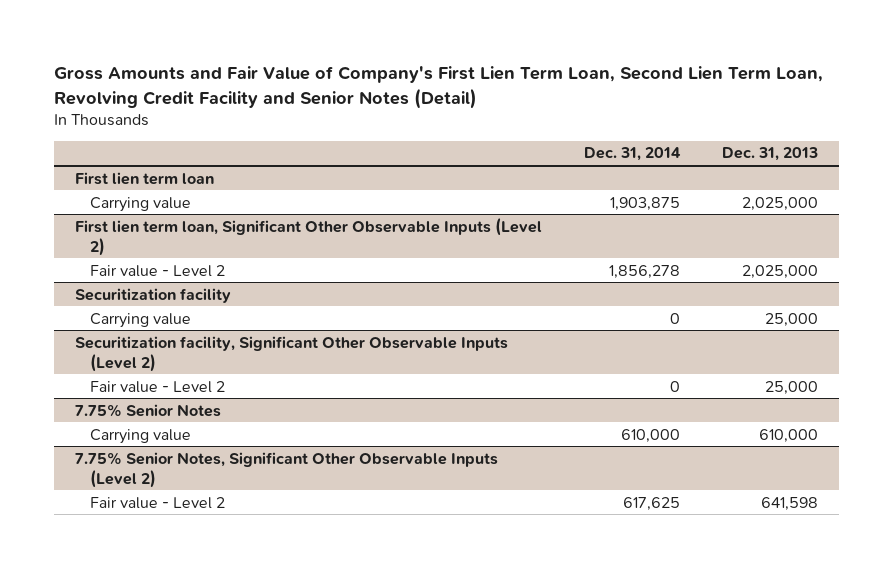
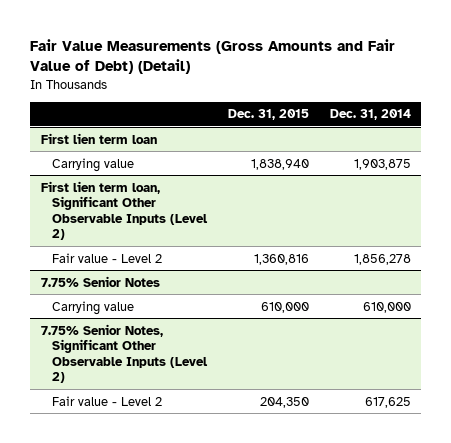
[54,65,824,109] Gross Amounts and Fair Value of Company's First Lien Term Loan, Second Lien Term Loan, Revolving Credit Facility and Senior Notes (Detail) -> [30,38,396,74] Fair Value Measurements (Gross Amounts and Fair Value of Debt) (Detail)
[721,147,818,162] Dec. 31, 2013 -> none
none -> [227,109,309,121] Dec. 31, 2015
[75,287,232,303] Securitization facility -> none
[90,312,192,328] Carrying value -> none
[75,335,509,372] Securitization facility, Significant Other Observable Inputs (Level 2) -> none
[90,380,226,393] Fair value - Level 2 -> none

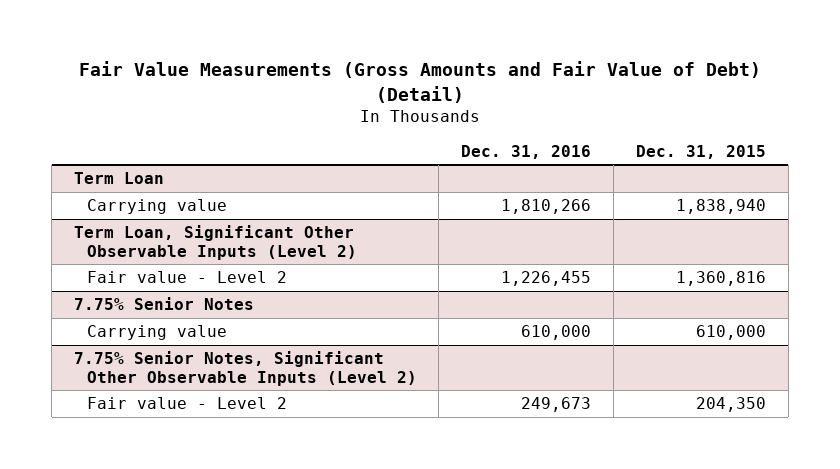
[329,109,411,121] Dec. 31, 2014 -> none
none -> [461,144,592,159] Dec. 31, 2016
[40,132,157,144] First lien term loan -> [74,172,165,185] Term Loan
[40,180,209,241] First lien term loan, Significant Other Observable Inputs (Level 2) -> [74,225,357,260] Term Loan, Significant Other Observable Inputs (Level 2)

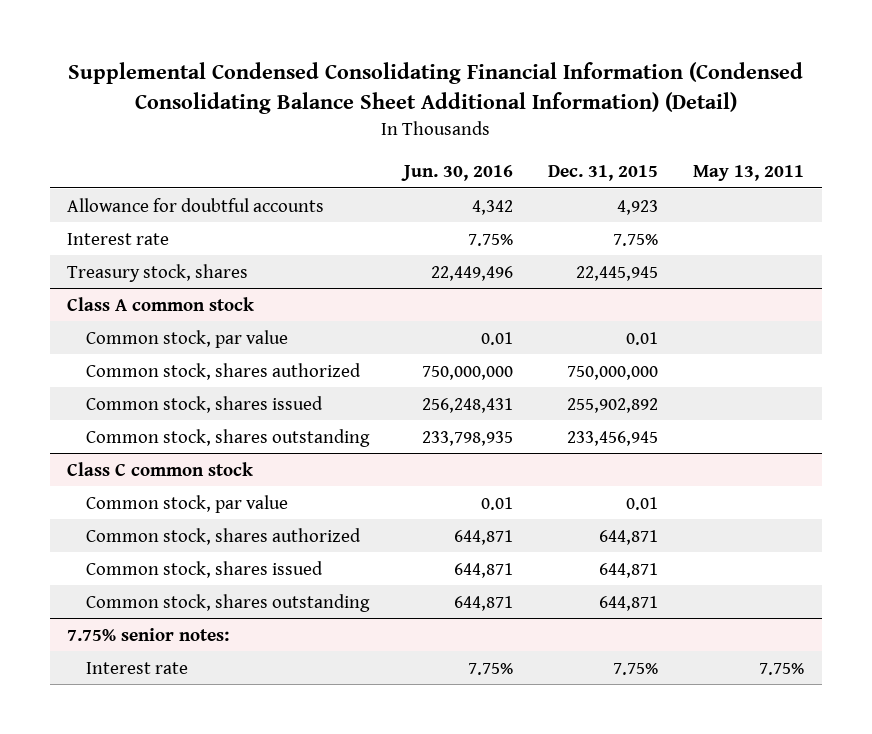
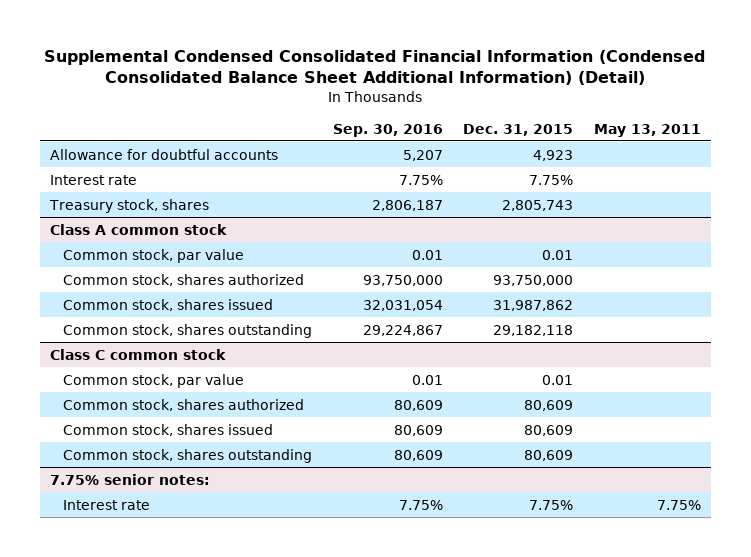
[67,62,803,115] Supplemental Condensed Consolidating Financial Information (Condensed Consolidating Balance Sheet Additional Information) (Detail) -> [44,49,706,86] Supplemental Condensed Consolidated Financial Information (Condensed Consolidated Balance Sheet Additional Information) (Detail)
[400,165,513,182] Jun. 30, 2016 -> none
none -> [332,123,443,137] Sep. 30, 2016
[576,265,659,281] 22,445,945 -> [502,199,574,211] 2,805,743
[567,365,659,380] 750,000,000 -> [493,274,574,286] 93,750,000
[567,397,659,413] 255,902,892 -> [493,299,574,311] 31,987,862
[567,430,659,446] 233,456,945 -> [493,324,574,336] 29,182,118
[599,529,659,545] 644,871 -> [524,399,574,411] 80,609
[599,562,659,578] 644,871 -> [524,424,574,436] 80,609
[599,595,659,611] 644,871 -> [524,449,574,461] 80,609

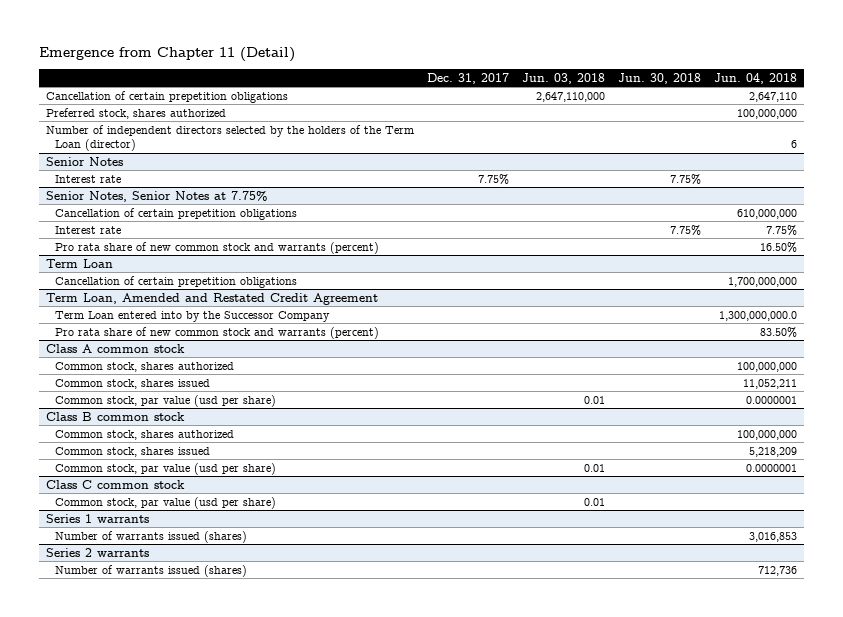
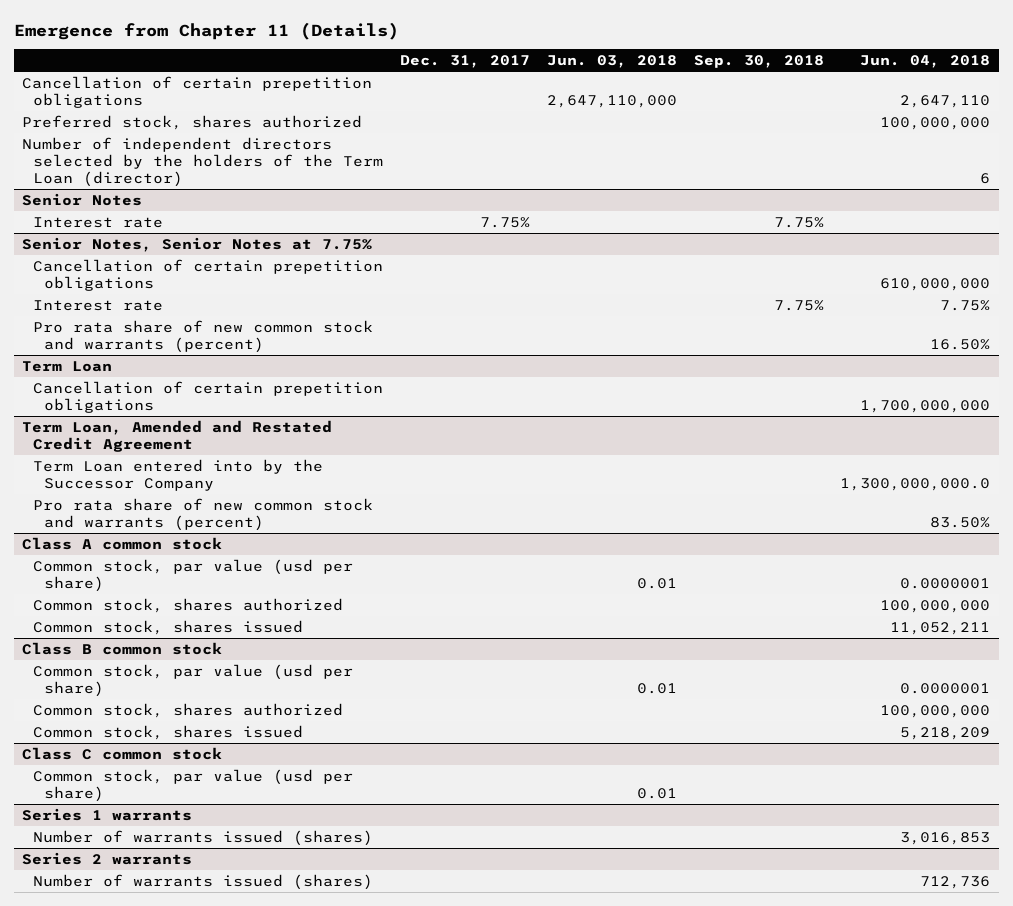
[39,47,296,63] Emergence from Chapter 11 (Detail) -> [13,21,399,40] Emergence from Chapter 11 (Details)
[617,72,701,84] Jun. 30, 2018 -> none
none -> [693,55,824,69] Sep. 30, 2018
[55,394,277,407] Common stock, par value (usd per share) -> [33,558,354,592] Common stock, par value (usd per share)
[55,462,277,475] Common stock, par value (usd per share) -> [33,663,354,697] Common stock, par value (usd per share)

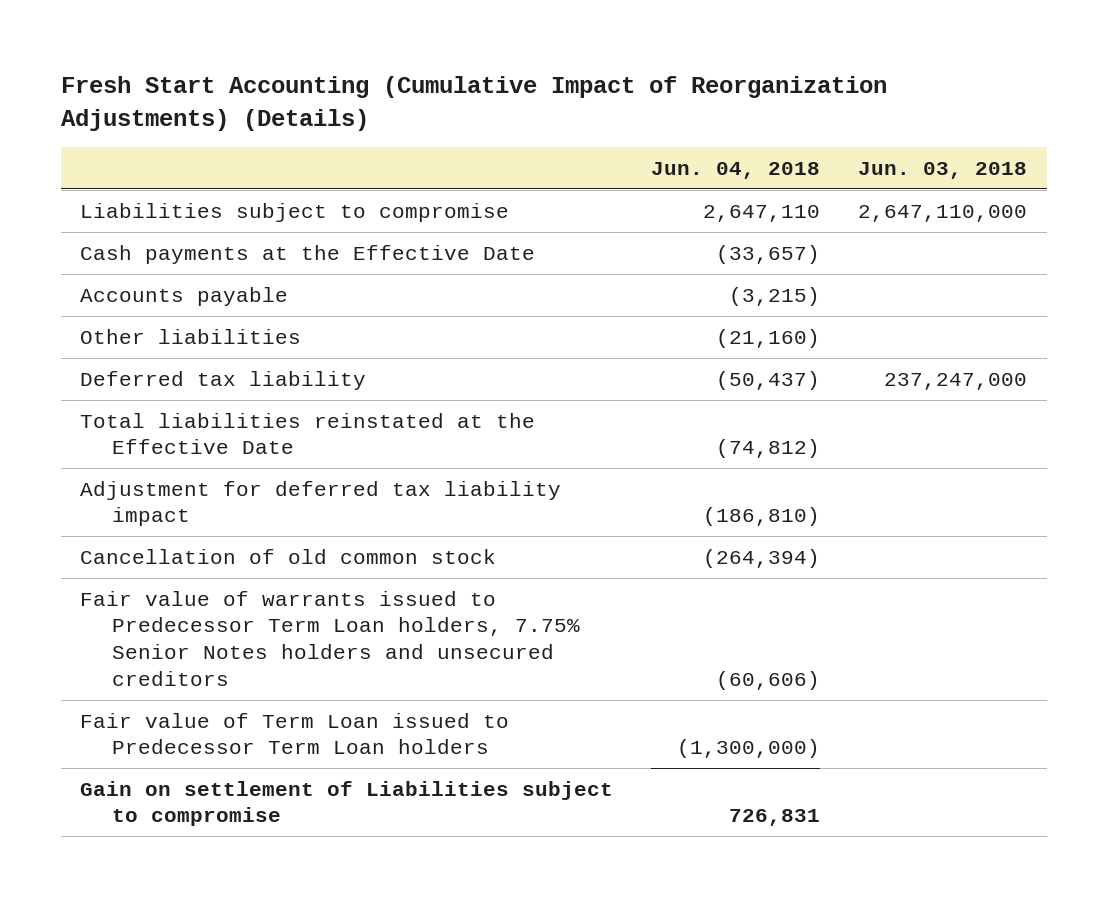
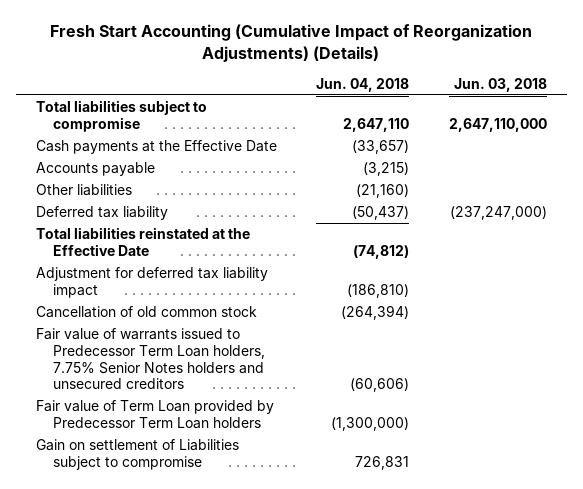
[79,202,509,222] Liabilities subject to compromise -> [35,100,207,132] Total liabilities subject to compromise
[884,372,1028,390] 237,247,000 -> [450,206,548,221] (237,247,000)
[79,712,509,755] Fair value of Term Loan issued to Predecessor Term Loan holders -> [35,400,274,429] Fair value of Term Loan provided by Predecessor Term Loan holders

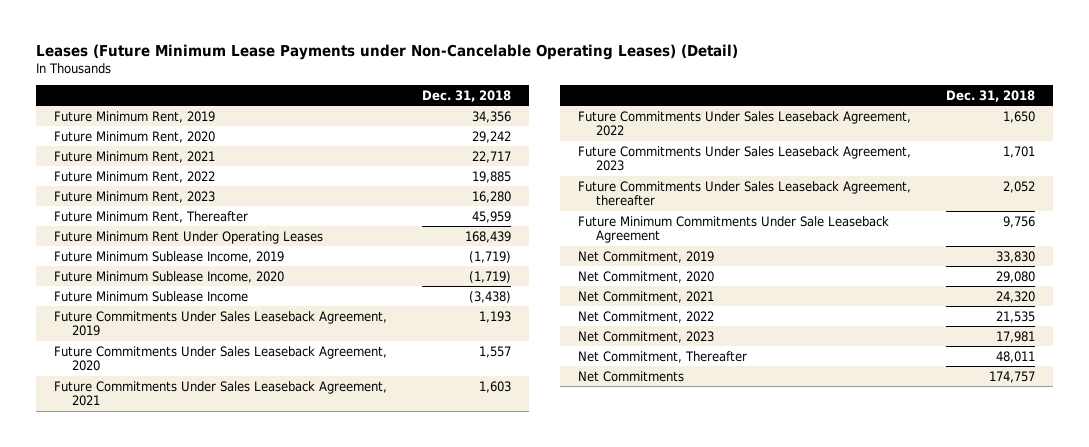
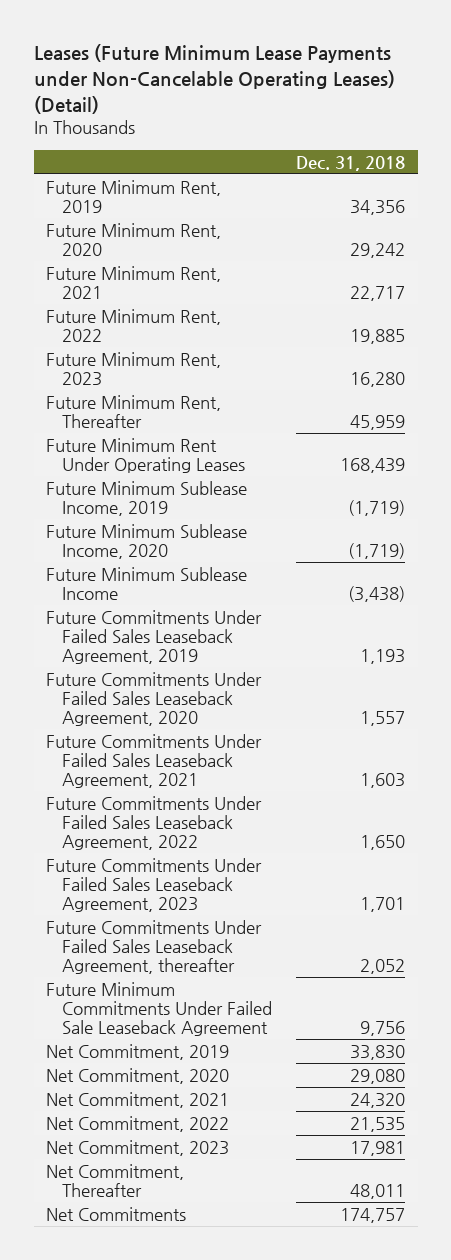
[53,310,387,337] Future Commitments Under Sales Leaseback Agreement, 2019 -> [45,609,262,665] Future Commitments Under Failed Sales Leaseback Agreement, 2019
[53,345,387,372] Future Commitments Under Sales Leaseback Agreement, 2020 -> [45,671,262,727] Future Commitments Under Failed Sales Leaseback Agreement, 2020
[53,380,387,407] Future Commitments Under Sales Leaseback Agreement, 2021 -> [45,733,262,789] Future Commitments Under Failed Sales Leaseback Agreement, 2021
[578,110,912,137] Future Commitments Under Sales Leaseback Agreement, 2022 -> [45,795,262,851] Future Commitments Under Failed Sales Leaseback Agreement, 2022
[578,145,912,172] Future Commitments Under Sales Leaseback Agreement, 2023 -> [45,857,262,913] Future Commitments Under Failed Sales Leaseback Agreement, 2023
[578,180,912,207] Future Commitments Under Sales Leaseback Agreement, thereafter -> [45,919,262,975] Future Commitments Under Failed Sales Leaseback Agreement, thereafter
[578,215,890,244] Future Minimum Commitments Under Sale Leaseback Agreement -> [45,981,272,1037] Future Minimum Commitments Under Failed Sale Leaseback Agreement

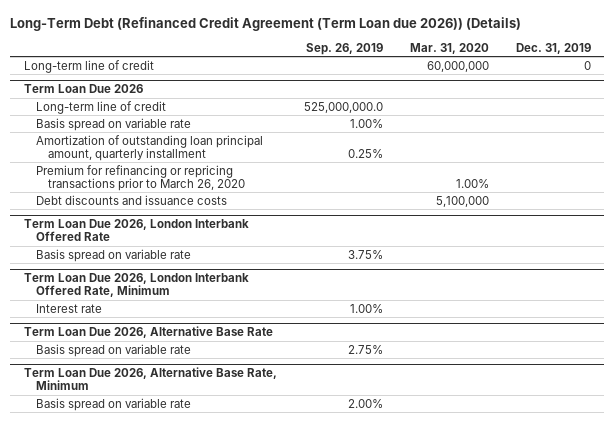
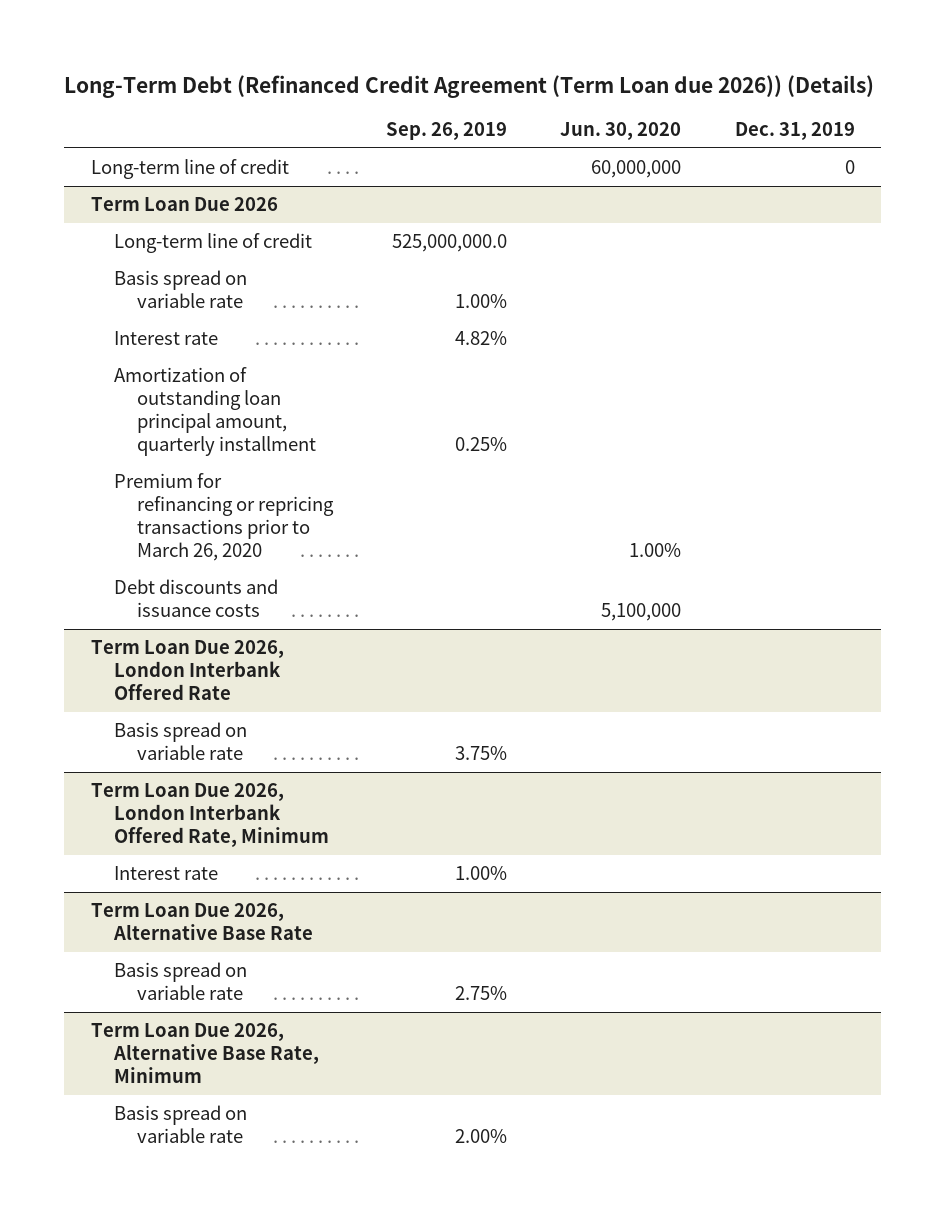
[409,42,489,54] Mar. 31, 2020 -> none
none -> [560,122,682,141] Jun. 30, 2020
none -> [113,330,218,345] Interest rate

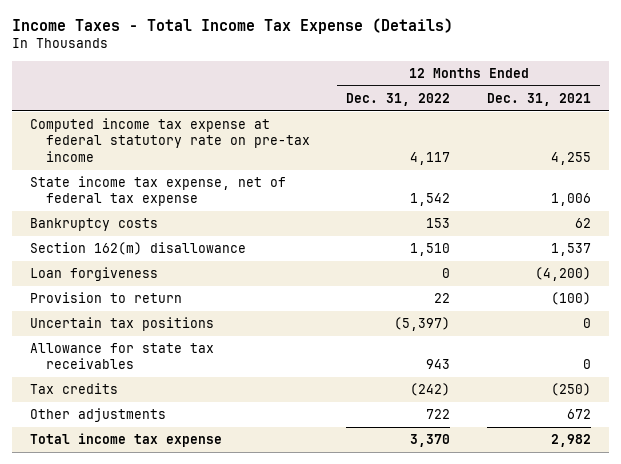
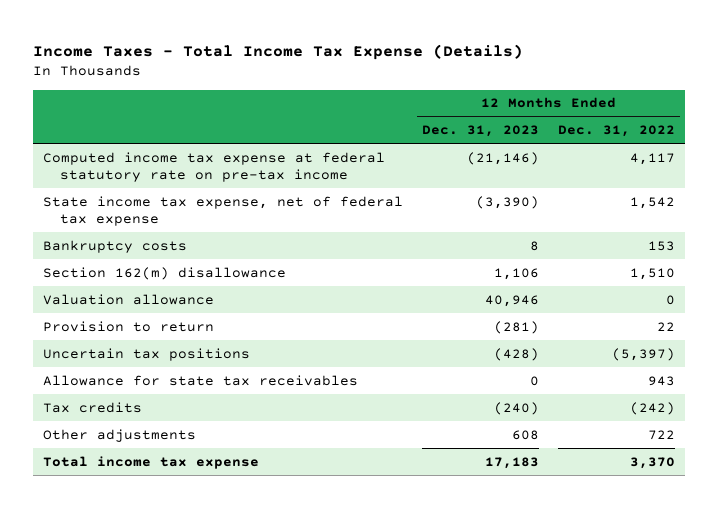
[486,92,591,106] Dec. 31, 2021 -> none
none -> [422,125,540,138] Dec. 31, 2023
[30,267,159,282] Loan forgiveness -> none
none -> [42,293,214,305] Valuation allowance

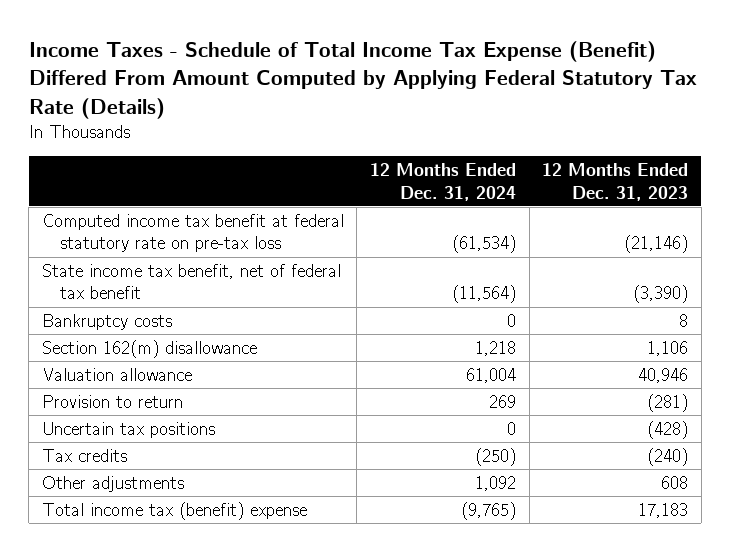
[33,43,524,60] Income Taxes - Total Income Tax Expense (Details) -> [28,41,697,119] Income Taxes - Schedule of Total Income Tax Expense (Benefit) Differed From Amount Computed by Applying Federal Statutory Tax Rate (Details)
[558,125,676,138] Dec. 31, 2022 -> none
none -> [369,163,516,201] 12 Months Ended Dec. 31, 2024
[42,151,385,182] Computed income tax expense at federal statutory rate on pre-tax income -> [41,213,344,253] Computed income tax benefit at federal statutory rate on pre-tax loss
[42,195,403,226] State income tax expense, net of federal tax expense -> [41,263,341,300] State income tax benefit, net of federal tax benefit
[42,374,358,386] Allowance for state tax receivables -> none
[42,455,259,469] Total income tax expense -> [41,501,307,520] Total income tax (benefit) expense

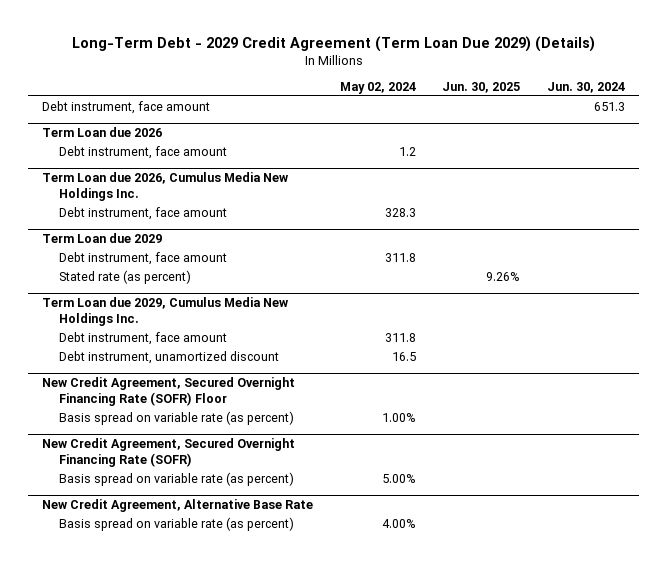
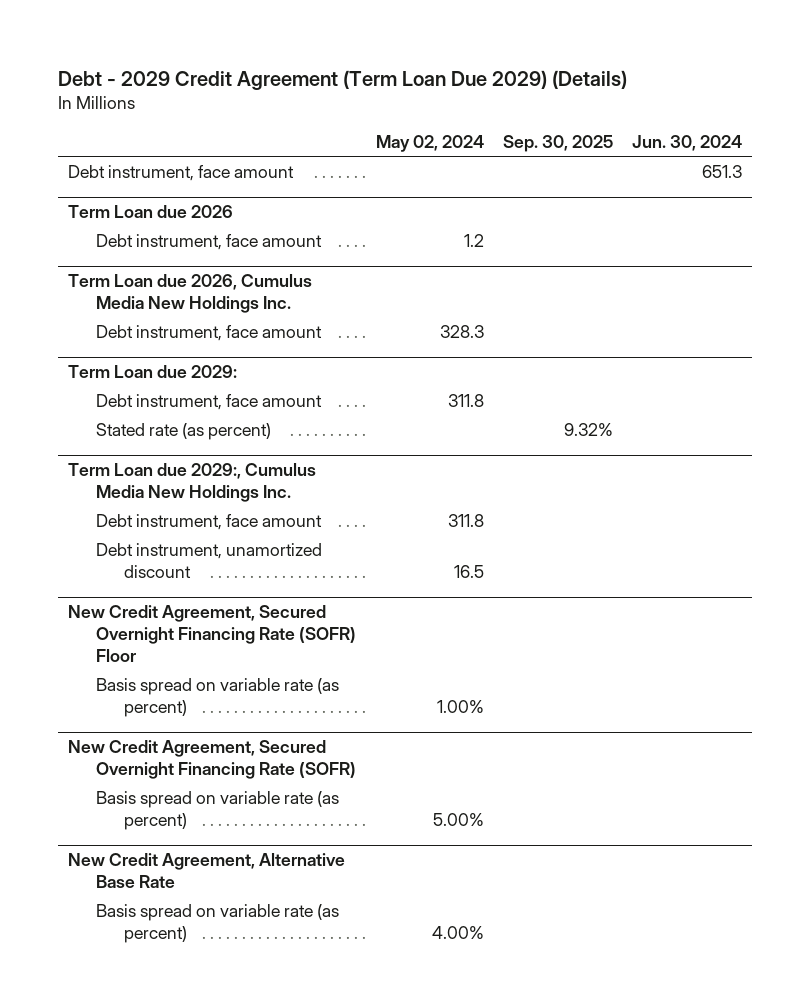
[71,35,595,52] Long-Term Debt - 2029 Credit Agreement (Term Loan Due 2029) (Details) -> [58,69,628,90] Debt - 2029 Credit Agreement (Term Loan Due 2029) (Details)
[442,81,521,93] Jun. 30, 2025 -> none
none -> [502,134,613,152] Sep. 30, 2025
[41,233,162,244] Term Loan due 2029 -> [68,364,238,378] Term Loan due 2029:
[41,297,288,326] Term Loan due 2029, Cumulus Media New Holdings Inc. -> [68,462,317,503] Term Loan due 2029:, Cumulus Media New Holdings Inc.

